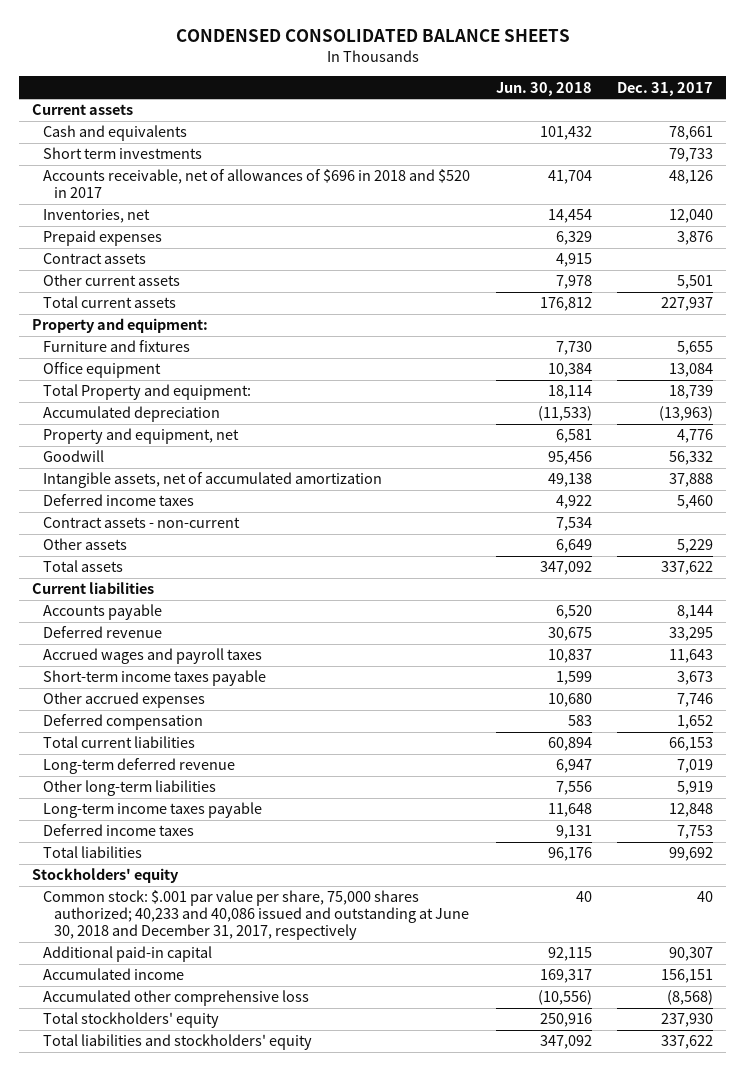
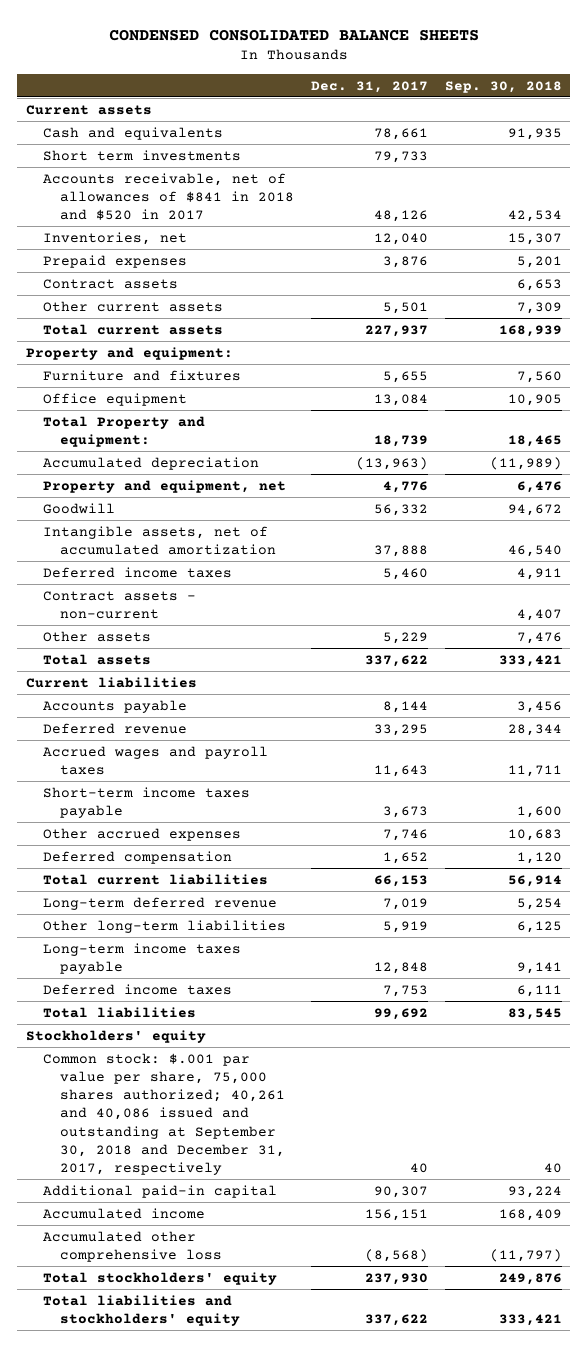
[495,81,592,96] Jun. 30, 2018 -> none
none -> [444,80,562,93] Sep. 30, 2018
[42,169,470,199] Accounts receivable, net of allowances of $696 in 2018 and $520 in 2017 -> [42,172,294,221] Accounts receivable, net of allowances of $841 in 2018 and $520 in 2017
[42,890,469,941] Common stock: $.001 par value per share, 75,000 shares authorized; 40,233 and 40,086 issued and outstanding at June 30, 2018 and December 31, 2017, respectively -> [42,1052,285,1176] Common stock: $.001 par value per share, 75,000 shares authorized; 40,261 and 40,086 issued and outstanding at September 30, 2018 and December 31, 2017, respectively

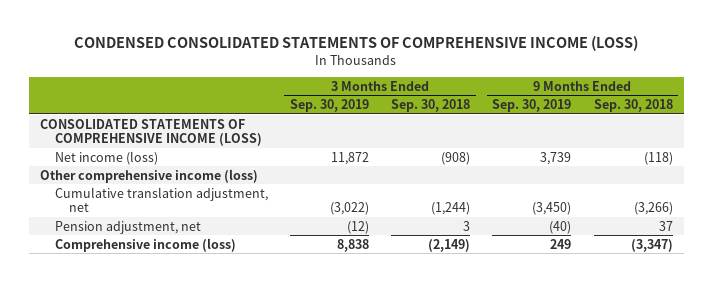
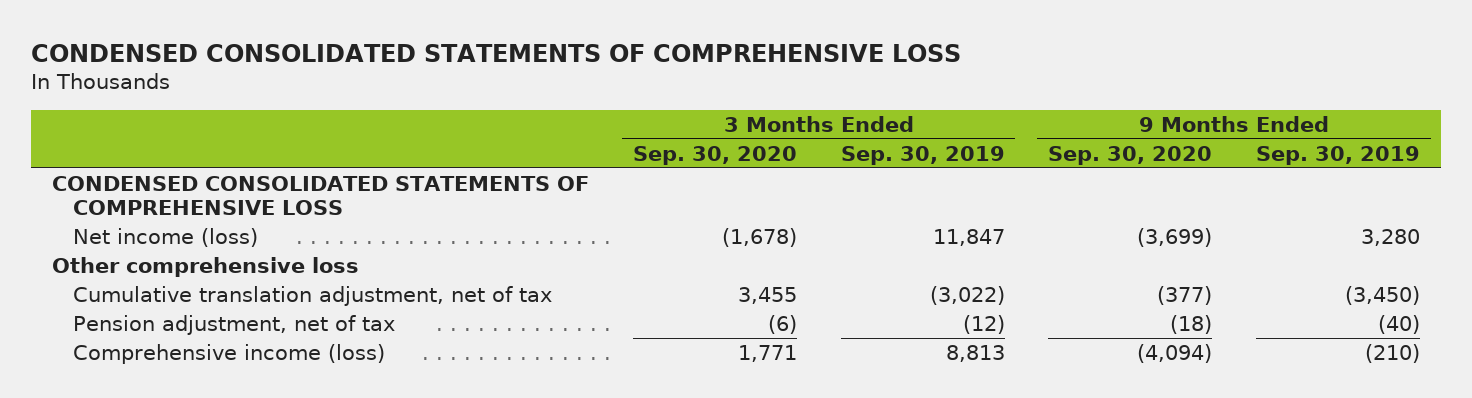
[74,36,639,52] CONDENSED CONSOLIDATED STATEMENTS OF COMPREHENSIVE INCOME (LOSS) -> [30,44,961,63] CONDENSED CONSOLIDATED STATEMENTS OF COMPREHENSIVE LOSS
[391,99,471,113] Sep. 30, 2018 -> none
[593,99,673,113] Sep. 30, 2018 -> none
none -> [632,145,797,165] Sep. 30, 2020
none -> [1048,145,1213,165] Sep. 30, 2020
[40,118,262,147] CONSOLIDATED STATEMENTS OF COMPREHENSIVE INCOME (LOSS) -> [52,175,590,215] CONDENSED CONSOLIDATED STATEMENTS OF COMPREHENSIVE LOSS
[330,151,369,165] 11,872 -> [932,228,1005,246] 11,847
[540,151,572,165] 3,739 -> [1360,228,1420,246] 3,280
[40,168,259,183] Other comprehensive income (loss) -> [52,256,360,277] Other comprehensive loss
[54,186,268,213] Cumulative translation adjustment, net -> [73,285,553,306] Cumulative translation adjustment, net of tax
[54,220,201,234] Pension adjustment, net -> [73,314,396,335] Pension adjustment, net of tax
[336,238,369,252] 8,838 -> [945,344,1005,362] 8,813
[550,238,572,249] 249 -> [1364,343,1420,363] (210)

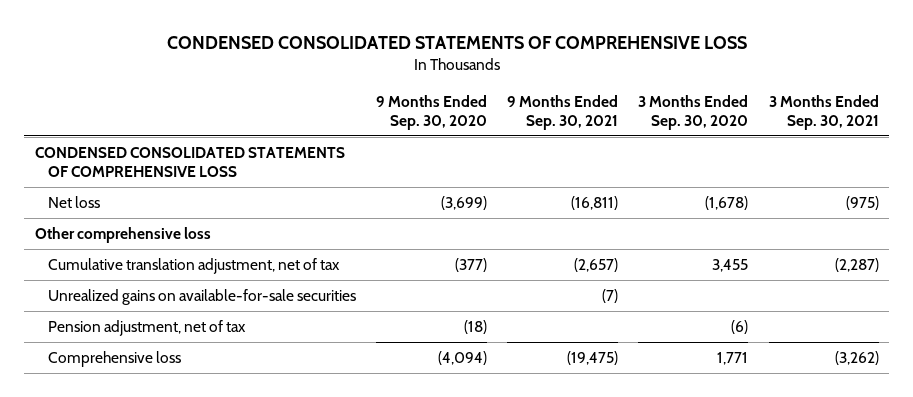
[840,145,1005,165] Sep. 30, 2019 -> none
[1255,145,1420,165] Sep. 30, 2019 -> none
none -> [507,94,619,130] 9 Months Ended Sep. 30, 2021
none -> [768,94,879,130] 3 Months Ended Sep. 30, 2021
[73,227,259,247] Net income (loss) -> [47,195,100,208] Net loss
none -> [47,288,356,305] Unrealized gains on available-for-sale securities
[73,343,386,364] Comprehensive income (loss) -> [47,350,181,367] Comprehensive loss

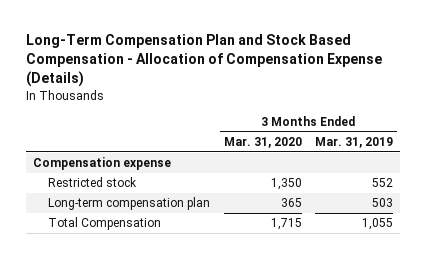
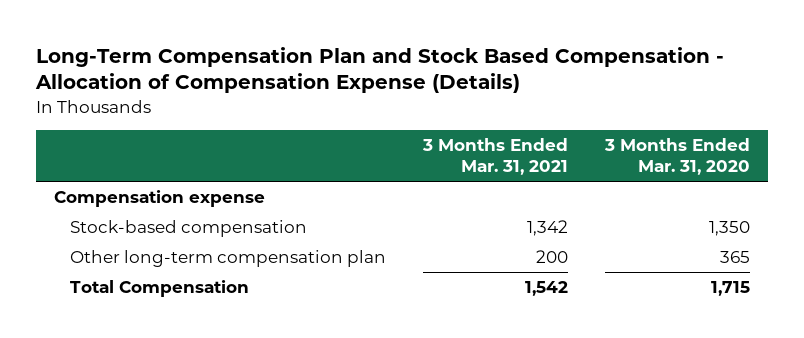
[315,137,394,149] Mar. 31, 2019 -> none
none -> [421,137,568,176] 3 Months Ended Mar. 31, 2021
[47,177,137,188] Restricted stock -> [69,220,307,238] Stock-based compensation
[47,197,210,211] Long-term compensation plan -> [69,250,386,268] Other long-term compensation plan

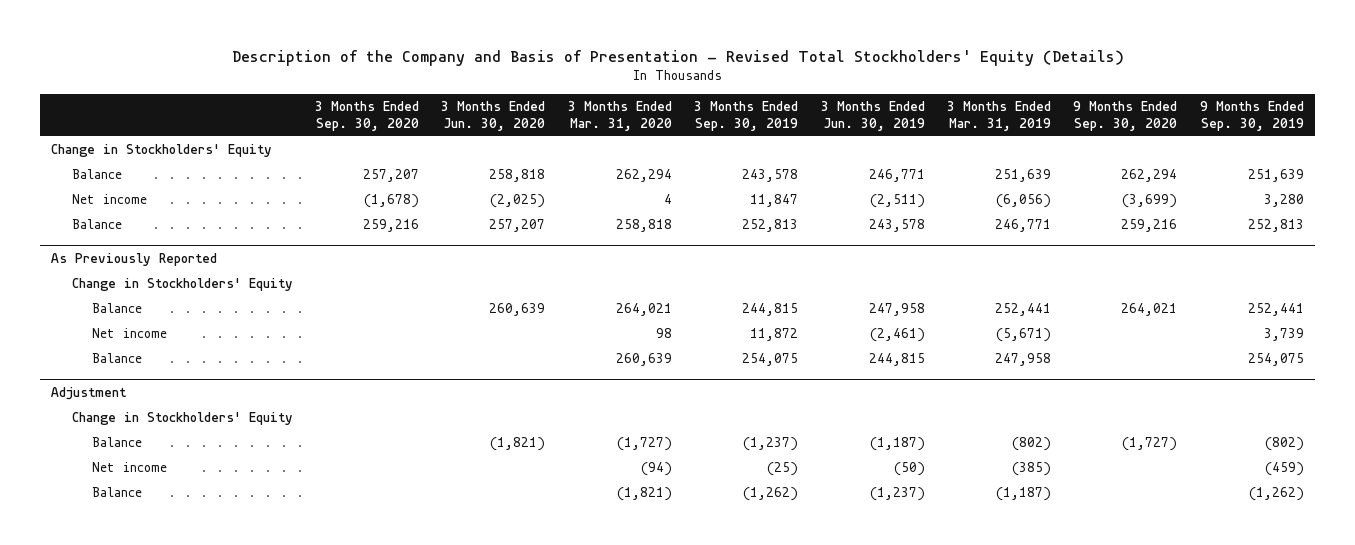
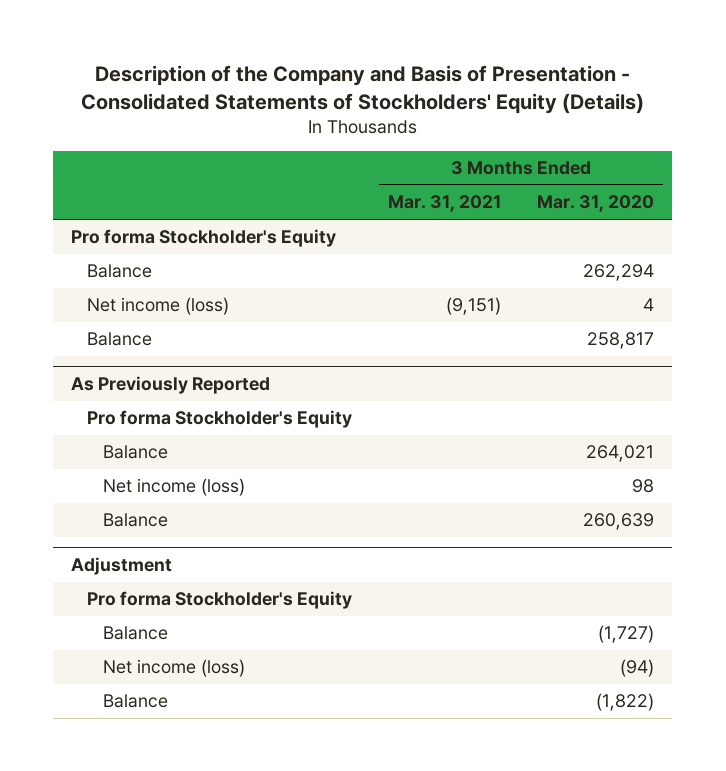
[231,49,1124,66] Description of the Company and Basis of Presentation - Revised Total Stockholders' Equity (Details) -> [80,65,644,114] Description of the Company and Basis of Presentation - Consolidated Statements of Stockholders' Equity (Details)
[314,101,419,131] 3 Months Ended Sep. 30, 2020 -> none
[441,101,546,131] 3 Months Ended Jun. 30, 2020 -> none
[694,101,799,131] 3 Months Ended Sep. 30, 2019 -> none
[820,101,925,131] 3 Months Ended Jun. 30, 2019 -> none
[946,101,1051,131] 3 Months Ended Mar. 31, 2019 -> none
[1073,101,1178,131] 9 Months Ended Sep. 30, 2020 -> none
[1199,101,1304,131] 9 Months Ended Sep. 30, 2019 -> none
none -> [388,195,502,213] Mar. 31, 2021
[51,144,273,158] Change in Stockholders' Equity -> [71,229,337,248] Pro forma Stockholder's Equity
[71,194,147,205] Net income -> [87,297,230,316] Net income (loss)
[615,219,672,233] 258,818 -> [587,332,655,350] 258,817
[71,278,293,292] Change in Stockholders' Equity -> [87,410,353,429] Pro forma Stockholder's Equity
[91,328,167,339] Net income -> [102,478,245,497] Net income (loss)
[71,412,293,426] Change in Stockholders' Equity -> [87,591,353,610] Pro forma Stockholder's Equity
[91,462,167,473] Net income -> [102,659,245,678] Net income (loss)
[616,487,672,502] (1,821) -> [596,693,655,712] (1,822)

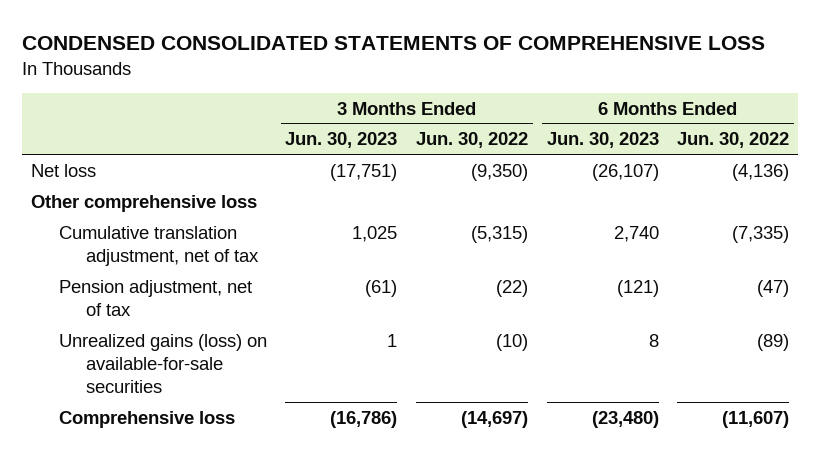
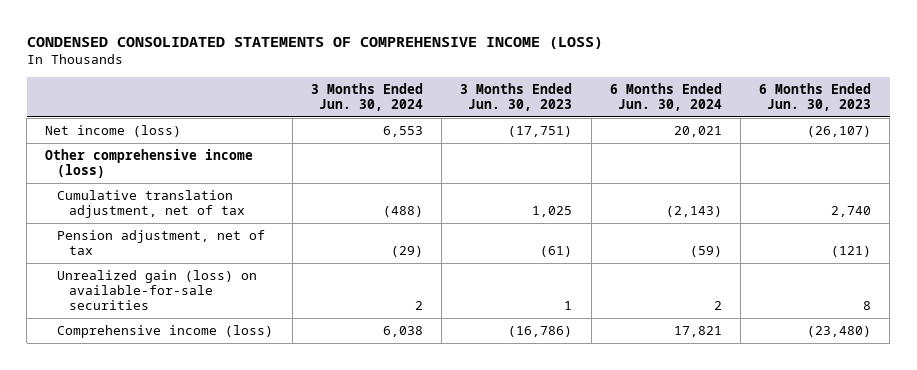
[21,36,765,51] CONDENSED CONSOLIDATED STATEMENTS OF COMPREHENSIVE LOSS -> [26,36,603,49] CONDENSED CONSOLIDATED STATEMENTS OF COMPREHENSIVE INCOME (LOSS)
[415,132,528,149] Jun. 30, 2022 -> none
[677,132,790,149] Jun. 30, 2022 -> none
none -> [310,83,423,112] 3 Months Ended Jun. 30, 2024
none -> [609,83,722,112] 6 Months Ended Jun. 30, 2024
[31,163,97,177] Net loss -> [45,125,182,138] Net income (loss)
[31,194,258,212] Other comprehensive loss -> [45,149,254,179] Other comprehensive income (loss)
[58,333,267,393] Unrealized gains (loss) on available-for-sale securities -> [57,270,258,311] Unrealized gain (loss) on available-for-sale securities
[58,410,235,428] Comprehensive loss -> [57,325,274,339] Comprehensive income (loss)

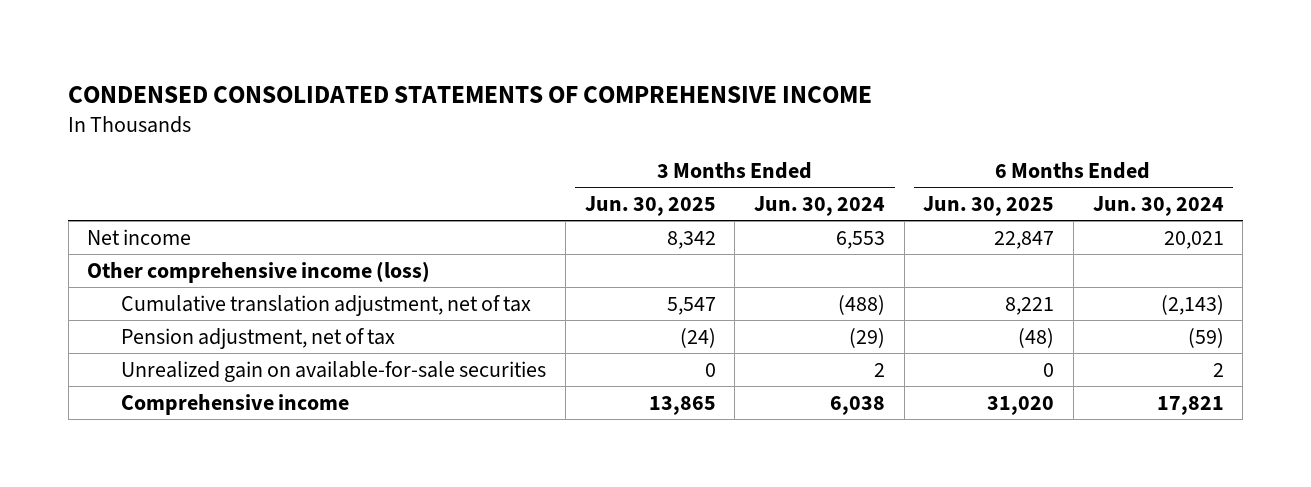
[26,36,603,49] CONDENSED CONSOLIDATED STATEMENTS OF COMPREHENSIVE INCOME (LOSS) -> [68,85,873,103] CONDENSED CONSOLIDATED STATEMENTS OF COMPREHENSIVE INCOME
[460,83,573,112] 3 Months Ended Jun. 30, 2023 -> none
[759,83,872,112] 6 Months Ended Jun. 30, 2023 -> none
none -> [584,196,716,217] Jun. 30, 2025
none -> [923,196,1055,217] Jun. 30, 2025
[45,125,182,138] Net income (loss) -> [87,228,192,245] Net income
[57,270,258,311] Unrealized gain (loss) on available-for-sale securities -> [121,360,547,382] Unrealized gain on available-for-sale securities
[57,325,274,339] Comprehensive income (loss) -> [121,393,350,415] Comprehensive income

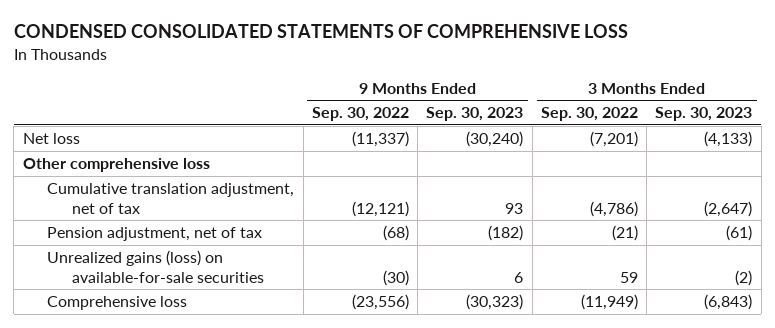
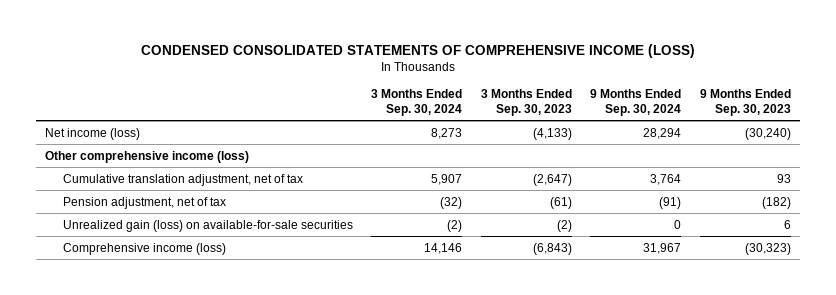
[13,24,628,39] CONDENSED CONSOLIDATED STATEMENTS OF COMPREHENSIVE LOSS -> [140,43,695,58] CONDENSED CONSOLIDATED STATEMENTS OF COMPREHENSIVE INCOME (LOSS)
[311,107,409,122] Sep. 30, 2022 -> none
[540,107,638,122] Sep. 30, 2022 -> none
none -> [371,89,463,116] 3 Months Ended Sep. 30, 2024
none -> [590,89,682,116] 9 Months Ended Sep. 30, 2024
[22,133,80,145] Net loss -> [45,127,141,140] Net income (loss)
[22,158,210,173] Other comprehensive loss -> [45,150,250,163] Other comprehensive income (loss)
[47,250,265,283] Unrealized gains (loss) on available-for-sale securities -> [62,219,353,232] Unrealized gain (loss) on available-for-sale securities
[47,296,188,311] Comprehensive loss -> [62,242,226,255] Comprehensive income (loss)

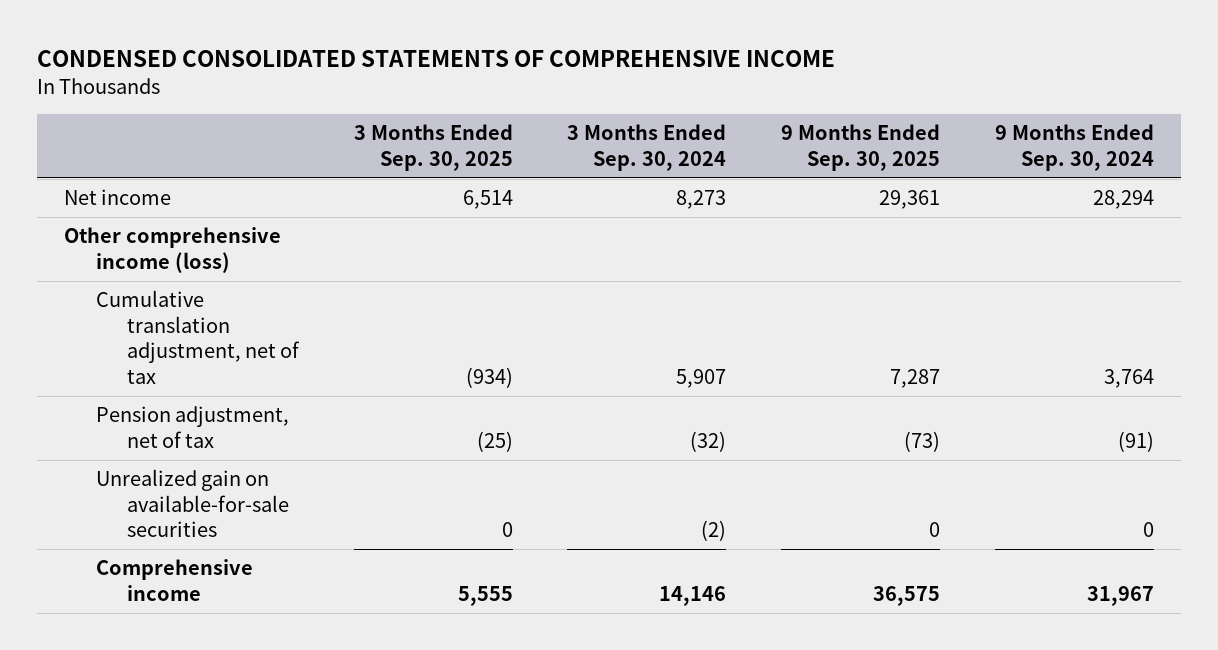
[140,43,695,58] CONDENSED CONSOLIDATED STATEMENTS OF COMPREHENSIVE INCOME (LOSS) -> [36,50,835,68] CONDENSED CONSOLIDATED STATEMENTS OF COMPREHENSIVE INCOME
[480,89,572,116] 3 Months Ended Sep. 30, 2023 -> none
[699,89,791,116] 9 Months Ended Sep. 30, 2023 -> none
none -> [353,124,513,171] 3 Months Ended Sep. 30, 2025
none -> [781,124,941,171] 9 Months Ended Sep. 30, 2025
[45,127,141,140] Net income (loss) -> [63,189,171,206] Net income
[62,219,353,232] Unrealized gain (loss) on available-for-sale securities -> [95,469,290,538] Unrealized gain on available-for-sale securities
[62,242,226,255] Comprehensive income (loss) -> [95,559,253,601] Comprehensive income

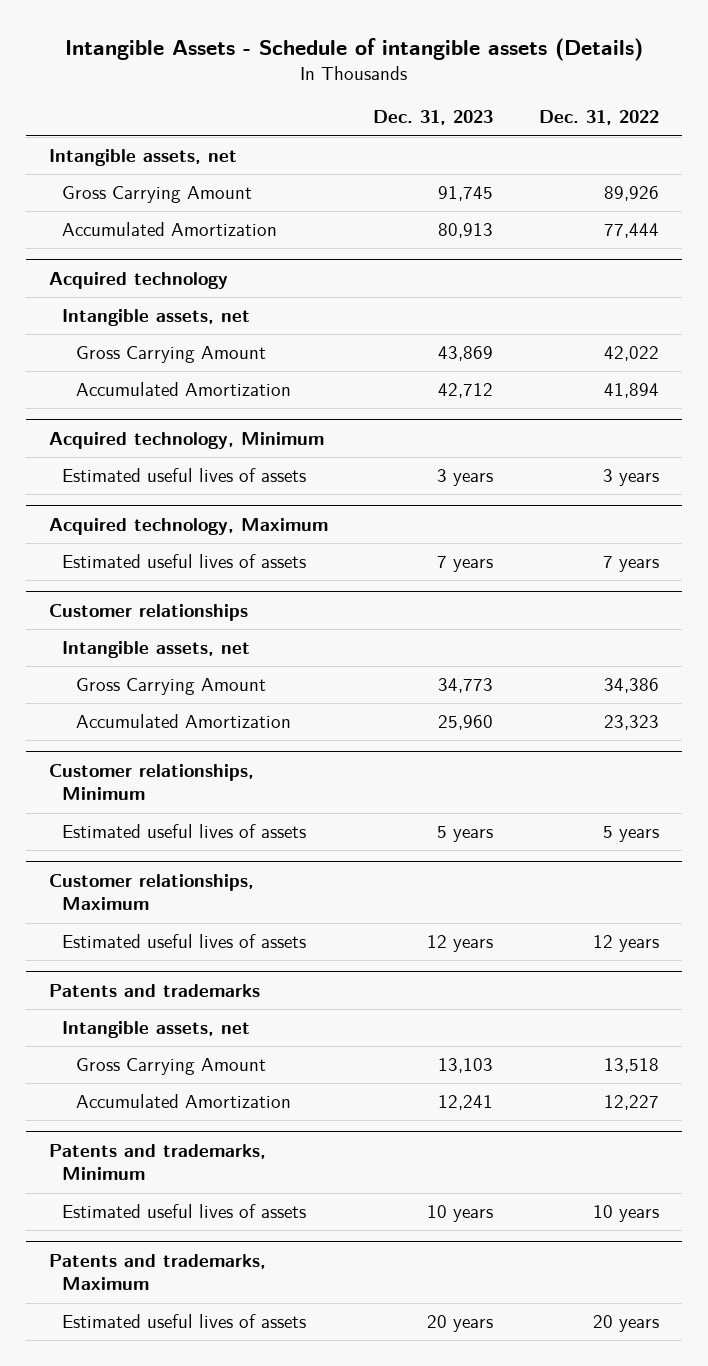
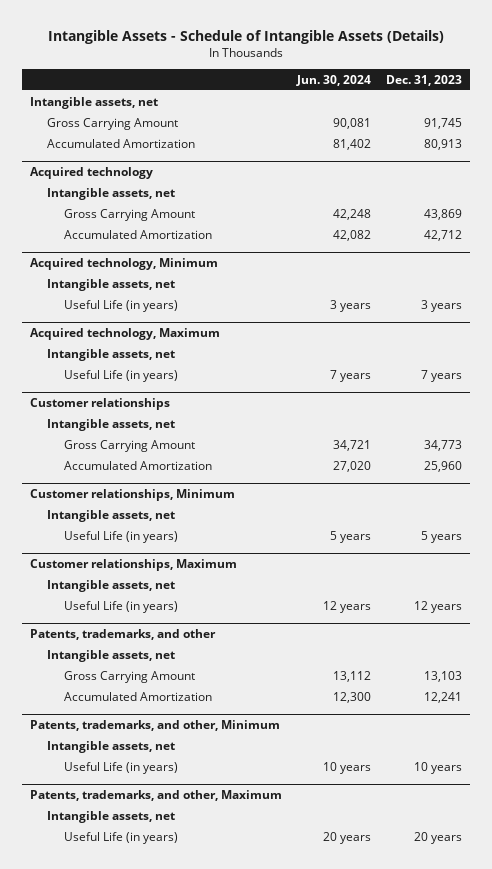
[64,37,643,61] Intangible Assets - Schedule of intangible assets (Details) -> [48,29,445,44] Intangible Assets - Schedule of Intangible Assets (Details)
[538,110,659,126] Dec. 31, 2022 -> none
none -> [296,74,372,86] Jun. 30, 2024
none -> [47,278,176,291] Intangible assets, net
[62,468,307,483] Estimated useful lives of assets -> [64,299,179,312] Useful Life (in years)
none -> [47,348,176,361] Intangible assets, net
[62,554,307,569] Estimated useful lives of assets -> [64,369,179,382] Useful Life (in years)
none -> [47,509,176,522] Intangible assets, net
[62,824,307,839] Estimated useful lives of assets -> [64,530,179,543] Useful Life (in years)
[62,934,307,949] Estimated useful lives of assets -> none
[48,983,260,997] Patents and trademarks -> none
none -> [64,600,179,613] Useful Life (in years)
none -> [29,629,216,641] Patents, trademarks, and other
none -> [47,649,176,662] Intangible assets, net
[48,1143,266,1181] Patents and trademarks, Minimum -> [29,720,280,732] Patents, trademarks, and other, Minimum
none -> [47,740,176,753] Intangible assets, net
[62,1204,307,1219] Estimated useful lives of assets -> [64,761,179,774] Useful Life (in years)
[48,1253,266,1291] Patents and trademarks, Maximum -> [29,790,282,802] Patents, trademarks, and other, Maximum
none -> [47,810,176,823] Intangible assets, net
[62,1314,307,1329] Estimated useful lives of assets -> [64,831,179,844] Useful Life (in years)

